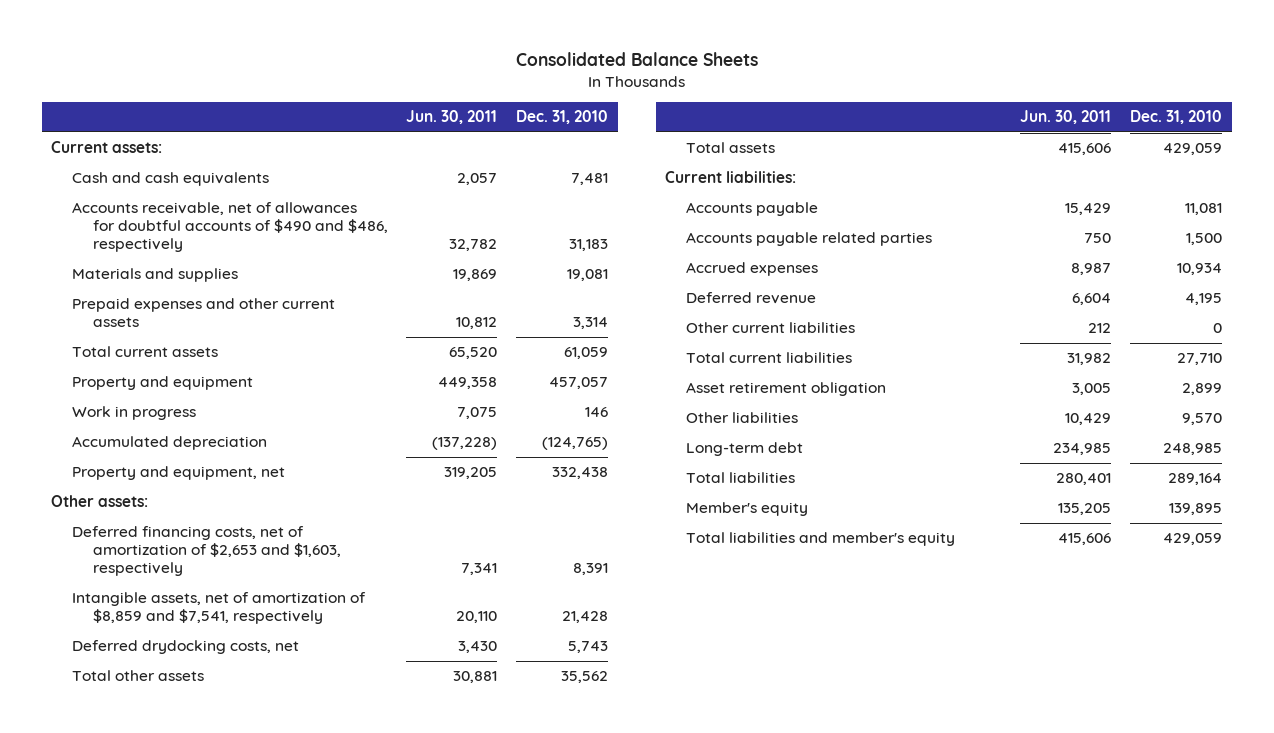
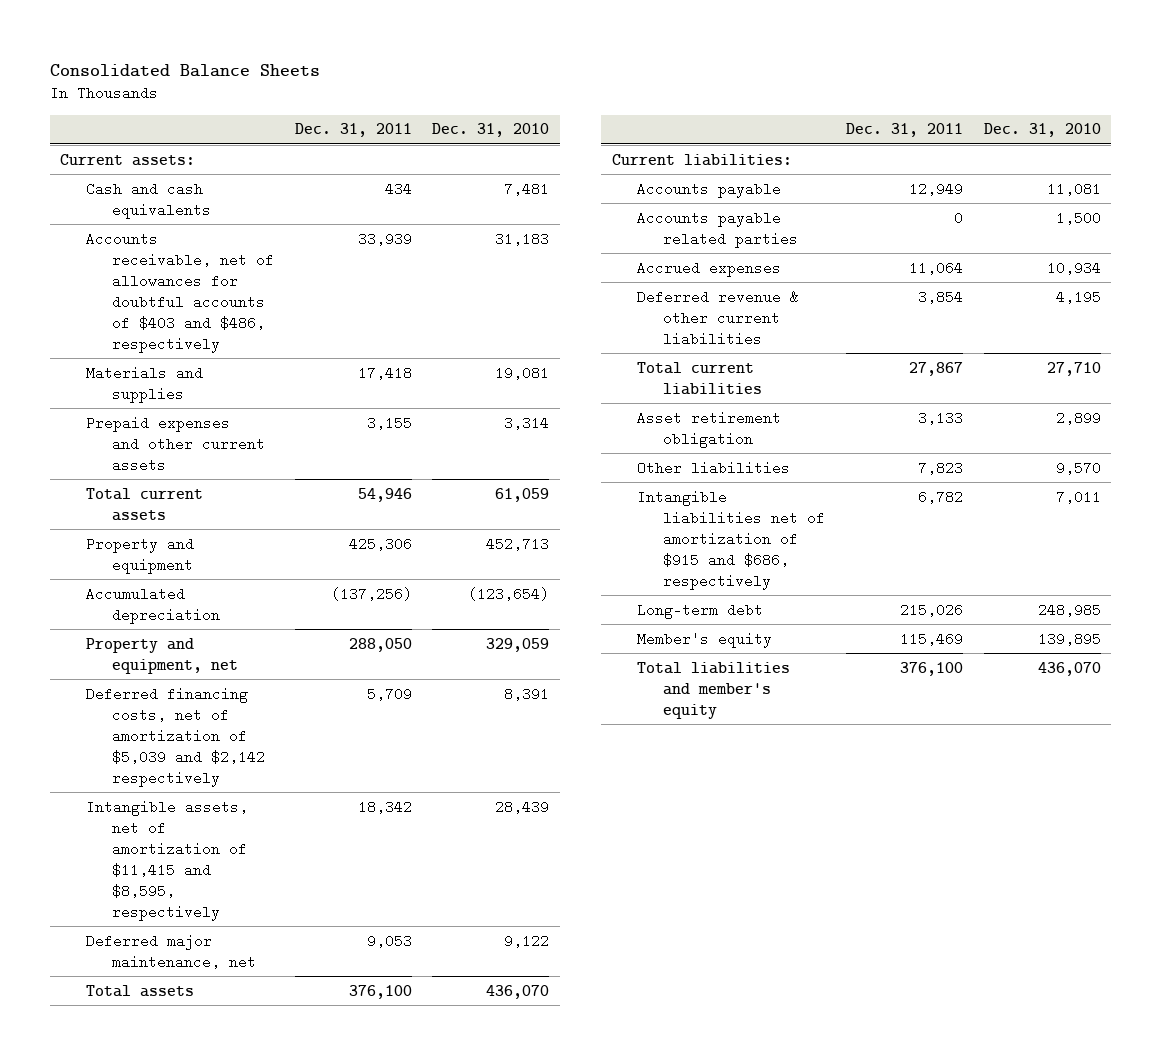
[406,110,498,125] Jun. 30, 2011 -> none
none -> [294,123,412,138] Dec. 31, 2011
[72,202,388,253] Accounts receivable, net of allowances for doubtful accounts of $490 and $486, respectively -> [86,231,274,353] Accounts receivable, net of allowances for doubtful accounts of $403 and $486, respectively
[72,406,197,421] Work in progress -> none
[51,495,149,508] Other assets: -> none
[72,670,205,682] Total other assets -> none
[549,377,609,390] 457,057 -> [486,536,550,551] 452,713
[542,437,609,451] (124,765) -> [468,586,550,601] (123,654)
[552,467,609,480] 332,438 -> [486,637,550,652] 329,059
[72,526,341,577] Deferred financing costs, net of amortization of $2,653 and $1,603, respectively -> [86,686,265,787] Deferred financing costs, net of amortization of $5,039 and $2,142 respectively
[72,592,367,625] Intangible assets, net of amortization of $8,859 and $7,541, respectively -> [86,799,249,921] Intangible assets, net of amortization of $11,415 and $8,595, respectively
[562,611,609,624] 21,428 -> [495,799,550,814] 28,439
[72,640,300,655] Deferred drydocking costs, net -> [86,933,256,969] Deferred major maintenance, net
[568,641,609,654] 5,743 -> [504,933,550,948] 9,122
[1163,143,1223,156] 429,059 -> [486,984,550,999] 436,070
[686,322,856,334] Other current liabilities -> none
[686,292,817,305] Deferred revenue -> [637,289,800,346] Deferred revenue & other current liabilities
none -> [637,489,826,590] Intangible liabilities net of amortization of $915 and $686, respectively
[686,472,796,484] Total liabilities -> none
[1163,533,1223,546] 429,059 -> [1037,661,1101,676] 436,070

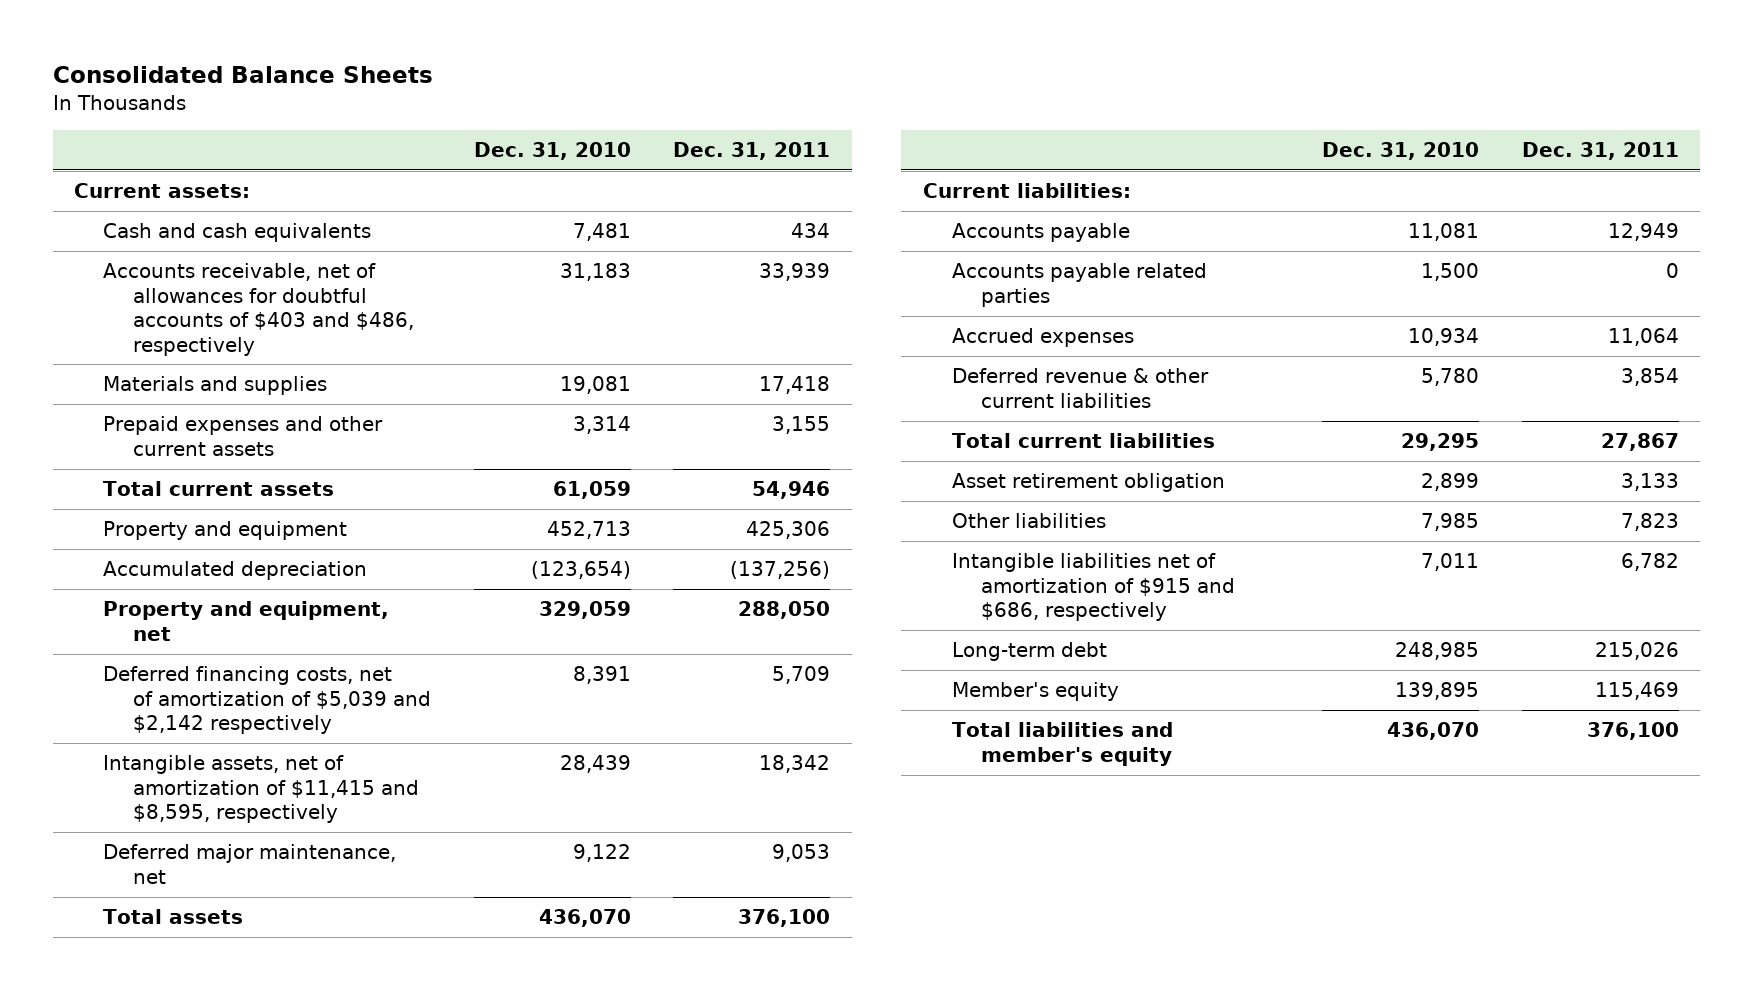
[1055,289,1101,304] 4,195 -> [1421,368,1480,387] 5,780
[1046,361,1101,376] 27,710 -> [1401,433,1480,452] 29,295
[1055,460,1101,475] 9,570 -> [1421,513,1480,532] 7,985

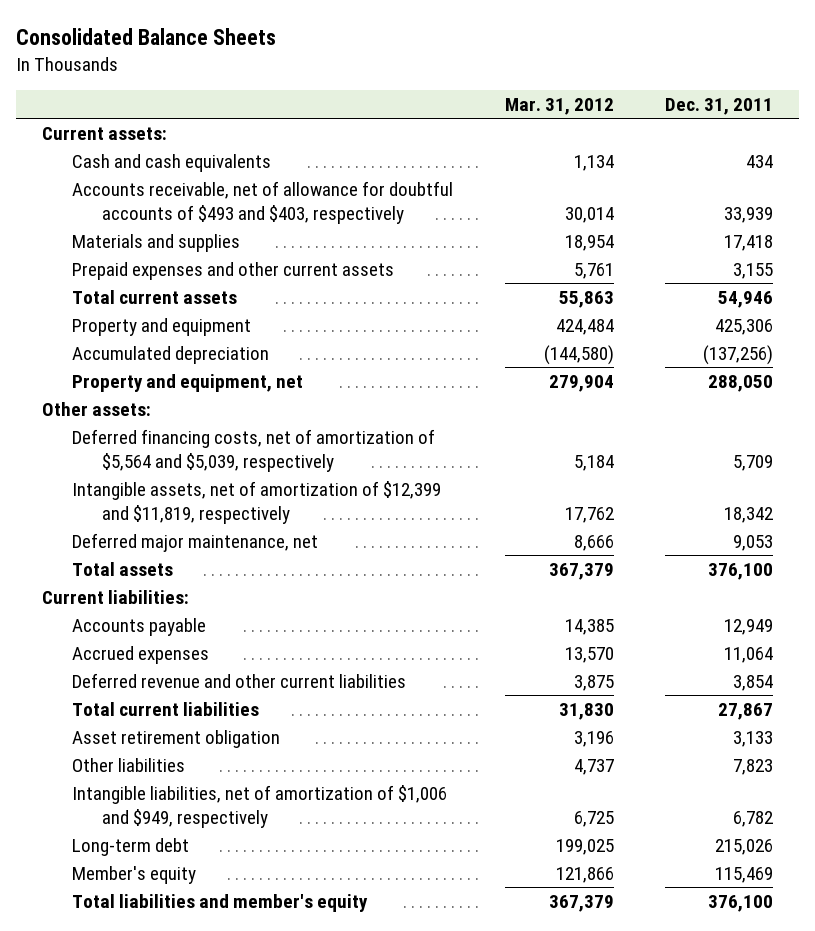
[473,142,631,161] Dec. 31, 2010 -> none
none -> [504,97,614,115] Mar. 31, 2012
[103,263,414,356] Accounts receivable, net of allowances for doubtful accounts of $403 and $486, respectively -> [72,180,454,224] Accounts receivable, net of allowance for doubtful accounts of $493 and $403, respectively
none -> [41,401,151,416] Other assets:
[103,666,431,735] Deferred financing costs, net of amortization of $5,039 and $2,142 respectively -> [72,428,436,472] Deferred financing costs, net of amortization of $5,564 and $5,039, respectively
[103,755,419,824] Intangible assets, net of amortization of $11,415 and $8,595, respectively -> [72,480,442,524] Intangible assets, net of amortization of $12,399 and $11,819, respectively
[951,263,1207,307] Accounts payable related parties -> none
[951,368,1209,408] Deferred revenue & other current liabilities -> [72,672,407,688] Deferred revenue and other current liabilities
[951,553,1236,622] Intangible liabilities net of amortization of $915 and $686, respectively -> [72,784,448,828] Intangible liabilities, net of amortization of $1,006 and $949, respectively

